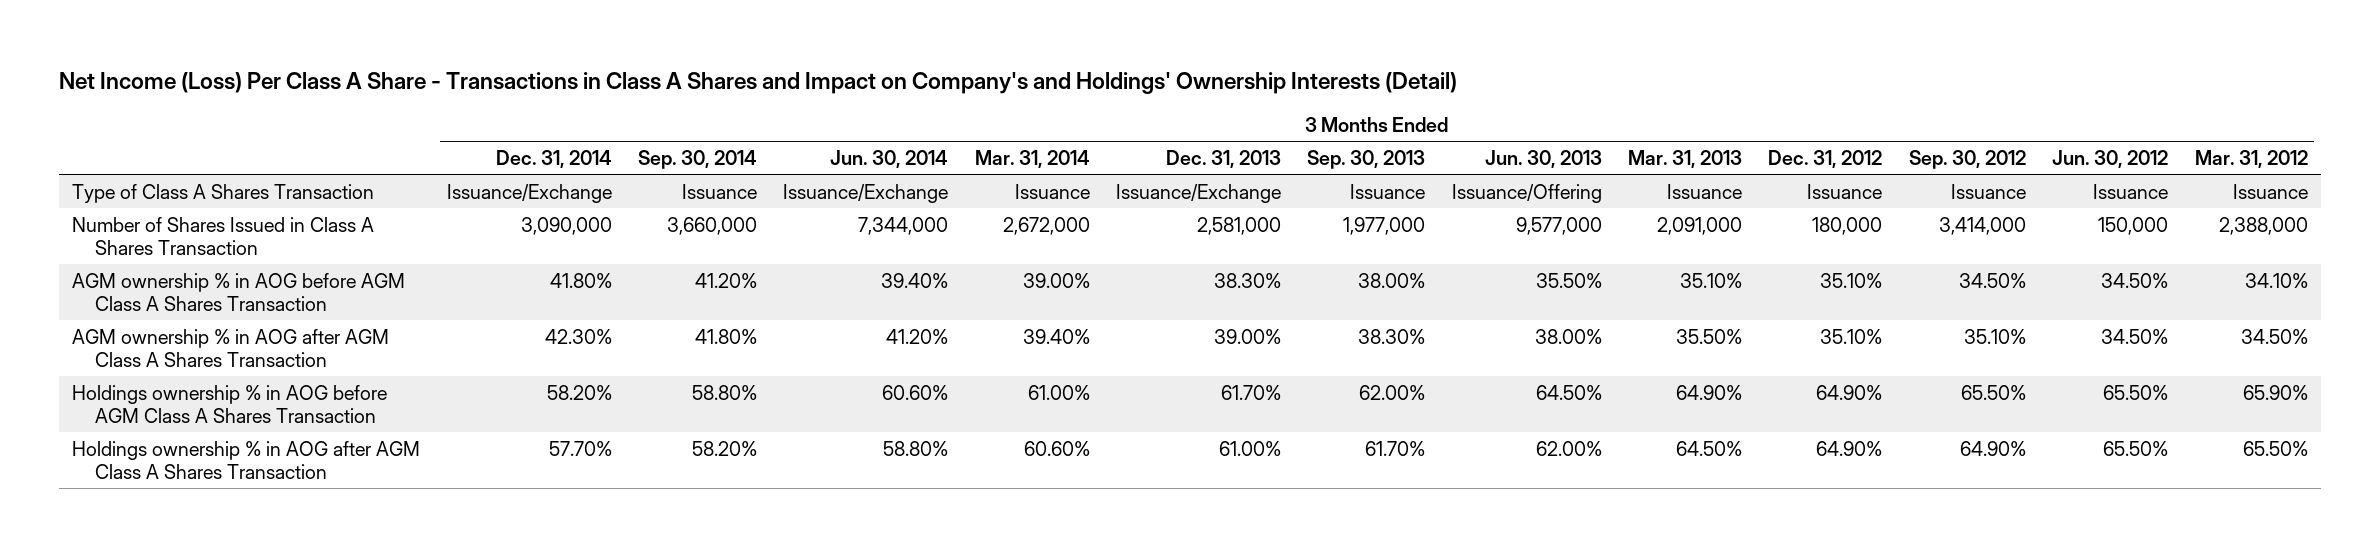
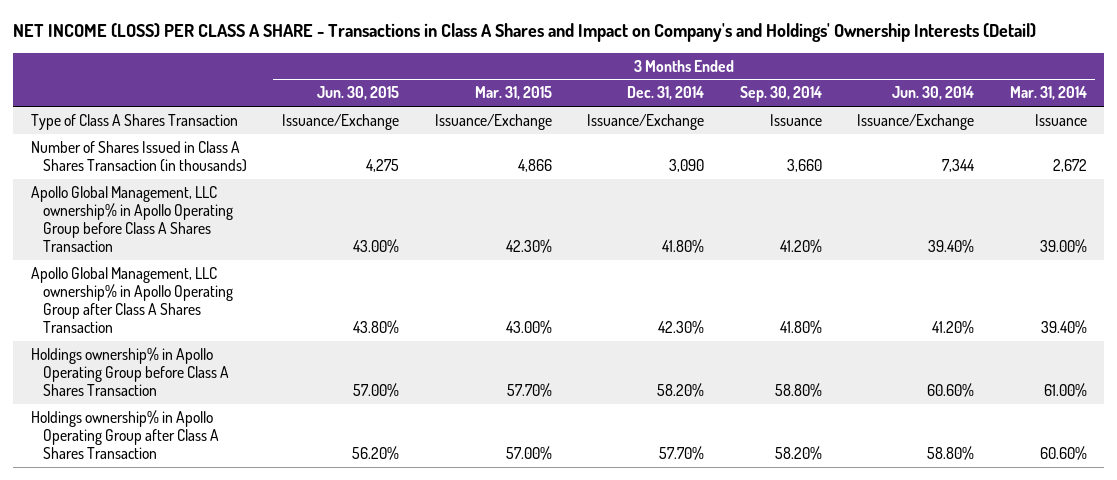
[58,72,1457,95] Net Income (Loss) Per Class A Share - Transactions in Class A Shares and Impact on Company's and Holdings' Ownership Interests (Detail) -> [12,22,1036,42] NET INCOME (LOSS) PER CLASS A SHARE - Transactions in Class A Shares and Impact on Company's and Holdings' Ownership Interests (Detail)
[1166,150,1282,169] Dec. 31, 2013 -> none
[1307,150,1426,170] Sep. 30, 2013 -> none
[1484,150,1602,169] Jun. 30, 2013 -> none
[1628,150,1743,169] Mar. 31, 2013 -> none
[1768,150,1883,169] Dec. 31, 2012 -> none
[1908,150,2026,170] Sep. 30, 2012 -> none
[2052,150,2169,169] Jun. 30, 2012 -> none
[2194,150,2308,169] Mar. 31, 2012 -> none
none -> [317,86,400,101] Jun. 30, 2015
none -> [474,86,552,101] Mar. 31, 2015
[72,216,375,255] Number of Shares Issued in Class A Shares Transaction -> [30,141,247,173] Number of Shares Issued in Class A Shares Transaction (in thousands)
[520,216,612,235] 3,090,000 -> [669,159,705,173] 3,090
[666,216,757,235] 3,660,000 -> [786,159,822,173] 3,660
[858,216,949,235] 7,344,000 -> [942,159,976,173] 7,344
[1002,216,1090,235] 2,672,000 -> [1052,159,1087,173] 2,672
[72,272,406,311] AGM ownership % in AOG before AGM Class A Shares Transaction -> [30,186,233,253] Apollo Global Management, LLC ownership% in Apollo Operating Group before Class A Shares Transaction
[72,328,390,367] AGM ownership % in AOG after AGM Class A Shares Transaction -> [30,267,233,334] Apollo Global Management, LLC ownership% in Apollo Operating Group after Class A Shares Transaction
[72,384,388,423] Holdings ownership % in AOG before AGM Class A Shares Transaction -> [30,347,229,397] Holdings ownership% in Apollo Operating Group before Class A Shares Transaction
[72,440,421,479] Holdings ownership % in AOG after AGM Class A Shares Transaction -> [30,410,219,460] Holdings ownership% in Apollo Operating Group after Class A Shares Transaction

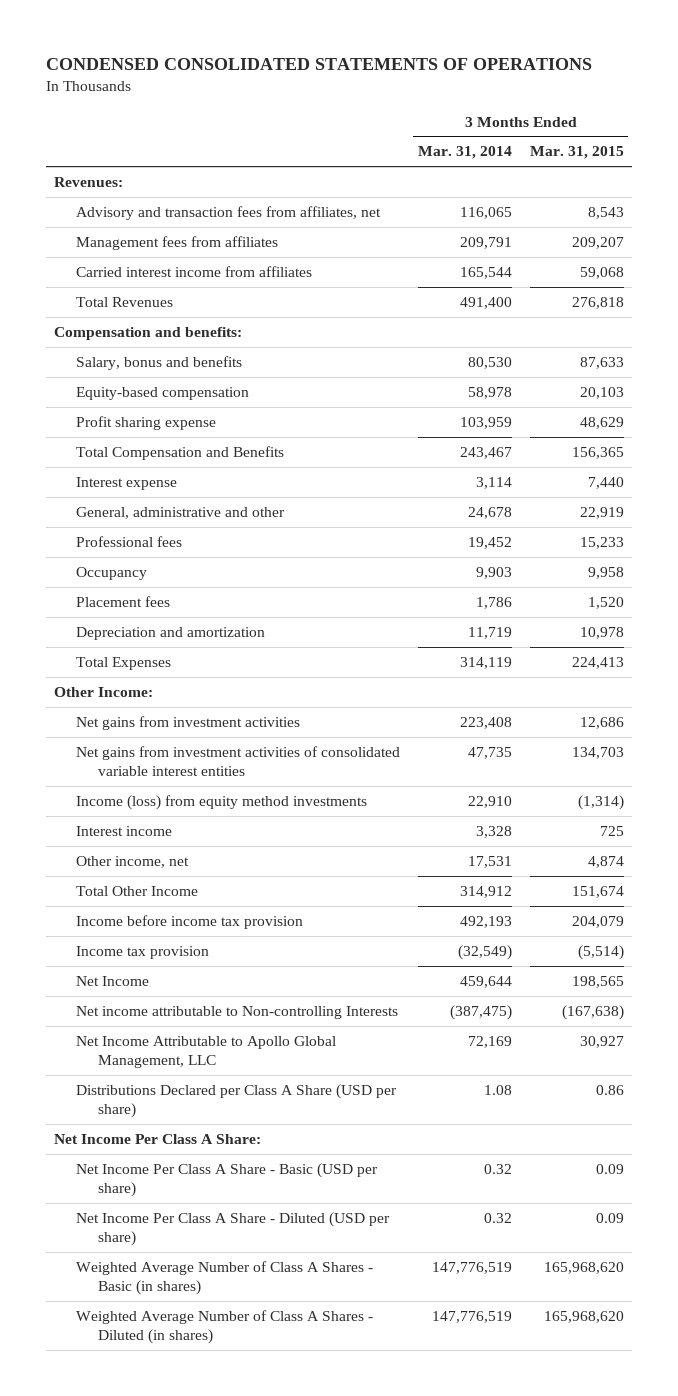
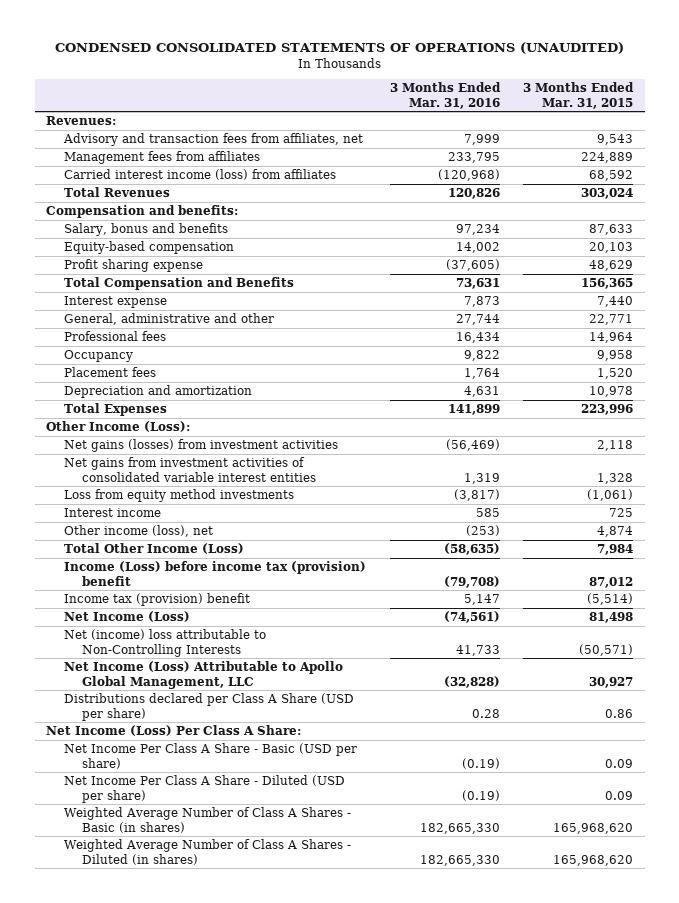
[45,57,592,70] CONDENSED CONSOLIDATED STATEMENTS OF OPERATIONS -> [54,42,624,55] CONDENSED CONSOLIDATED STATEMENTS OF OPERATIONS (UNAUDITED)
[417,146,512,160] Mar. 31, 2014 -> none
none -> [389,81,501,109] 3 Months Ended Mar. 31, 2016
[587,206,624,219] 8,543 -> [597,133,634,145] 9,543
[571,236,624,249] 209,207 -> [581,151,634,163] 224,889
[76,265,313,277] Carried interest income from affiliates -> [64,168,337,180] Carried interest income (loss) from affiliates
[579,266,624,279] 59,068 -> [589,169,634,181] 68,592
[571,296,624,309] 276,818 -> [581,187,634,199] 303,024
[579,506,624,519] 22,919 -> [589,313,634,325] 22,771
[579,536,624,549] 15,233 -> [589,331,634,343] 14,964
[571,656,624,669] 224,413 -> [581,403,634,415] 223,996
[54,686,154,697] Other Income: -> [46,420,191,432] Other Income (Loss):
[76,715,301,730] Net gains from investment activities -> [64,438,339,452] Net gains (losses) from investment activities
[579,716,624,729] 12,686 -> [597,439,634,451] 2,118
[571,746,624,759] 134,703 -> [597,472,634,484] 1,328
[76,794,368,810] Income (loss) from equity method investments -> [64,488,295,502] Loss from equity method investments
[577,794,624,810] (1,314) -> [587,488,634,501] (1,061)
[76,855,190,868] Other income, net -> [64,524,214,537] Other income (loss), net
[76,885,199,896] Total Other Income -> [64,542,245,554] Total Other Income (Loss)
[571,885,624,898] 151,674 -> [597,543,634,555] 7,984
[76,914,304,929] Income before income tax provision -> [64,560,367,586] Income (Loss) before income tax (provision) benefit
[571,915,624,928] 204,079 -> [589,576,634,588] 87,012
[76,945,210,959] Income tax provision -> [64,592,251,606] Income tax (provision) benefit
[76,975,150,986] Net Income -> [64,610,191,622] Net Income (Loss)
[571,975,624,988] 198,565 -> [589,611,634,623] 81,498
[76,1005,399,1019] Net income attributable to Non-controlling Interests -> [64,628,267,657] Net (income) loss attributable to Non-Controlling Interests
[561,1004,624,1020] (167,638) -> [579,643,634,656] (50,571)
[76,1035,337,1069] Net Income Attributable to Apollo Global Management, LLC -> [64,660,344,689] Net Income (Loss) Attributable to Apollo Global Management, LLC
[76,1083,398,1119] Distributions Declared per Class A Share (USD per share) -> [64,692,355,721] Distributions declared per Class A Share (USD per share)
[54,1133,262,1144] Net Income Per Class A Share: -> [46,724,302,736] Net Income (Loss) Per Class A Share:

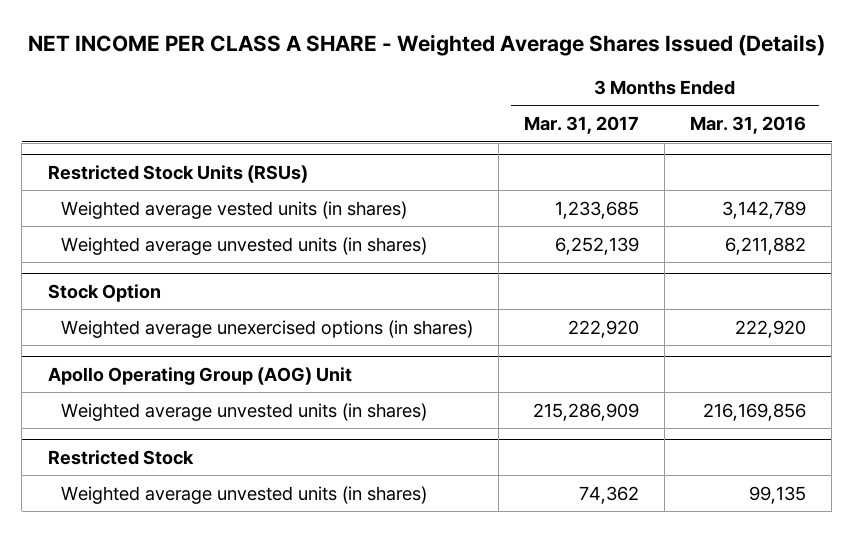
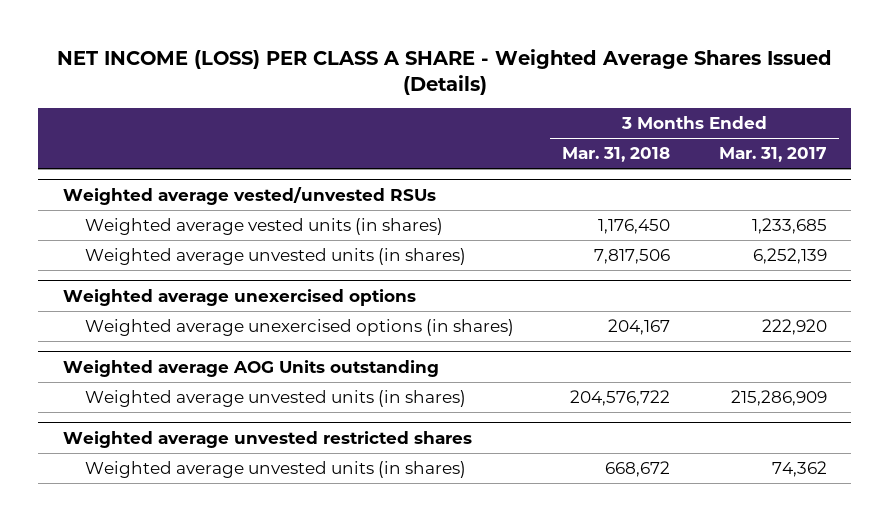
[27,33,825,56] NET INCOME PER CLASS A SHARE - Weighted Average Shares Issued (Details) -> [56,48,832,96] NET INCOME (LOSS) PER CLASS A SHARE - Weighted Average Shares Issued (Details)
[690,116,807,135] Mar. 31, 2016 -> none
none -> [562,147,671,163] Mar. 31, 2018
[47,164,308,183] Restricted Stock Units (RSUs) -> [62,186,436,205] Weighted average vested/unvested RSUs
[47,283,161,302] Stock Option -> [62,288,416,306] Weighted average unexercised options
[47,366,352,385] Apollo Operating Group (AOG) Unit -> [62,359,439,377] Weighted average AOG Units outstanding
[47,449,194,465] Restricted Stock -> [62,430,472,448] Weighted average unvested restricted shares

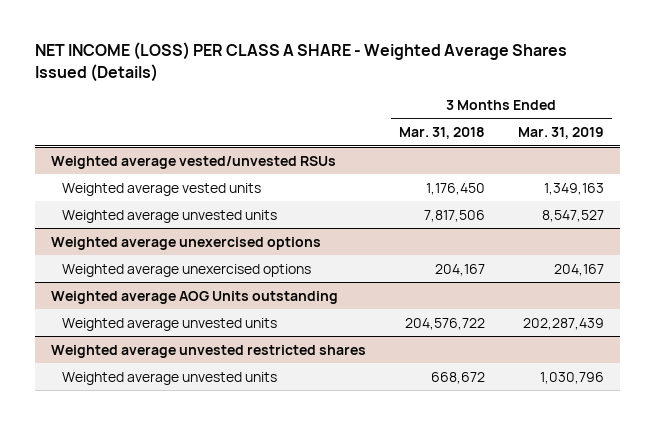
[719,147,828,163] Mar. 31, 2017 -> none
none -> [517,127,604,140] Mar. 31, 2019
[84,217,443,235] Weighted average vested units (in shares) -> [61,182,261,196] Weighted average vested units
[84,247,466,265] Weighted average unvested units (in shares) -> [61,209,277,223] Weighted average unvested units
[84,318,514,336] Weighted average unexercised options (in shares) -> [61,263,311,277] Weighted average unexercised options
[84,389,466,407] Weighted average unvested units (in shares) -> [61,317,277,331] Weighted average unvested units
[84,460,466,478] Weighted average unvested units (in shares) -> [61,371,277,385] Weighted average unvested units

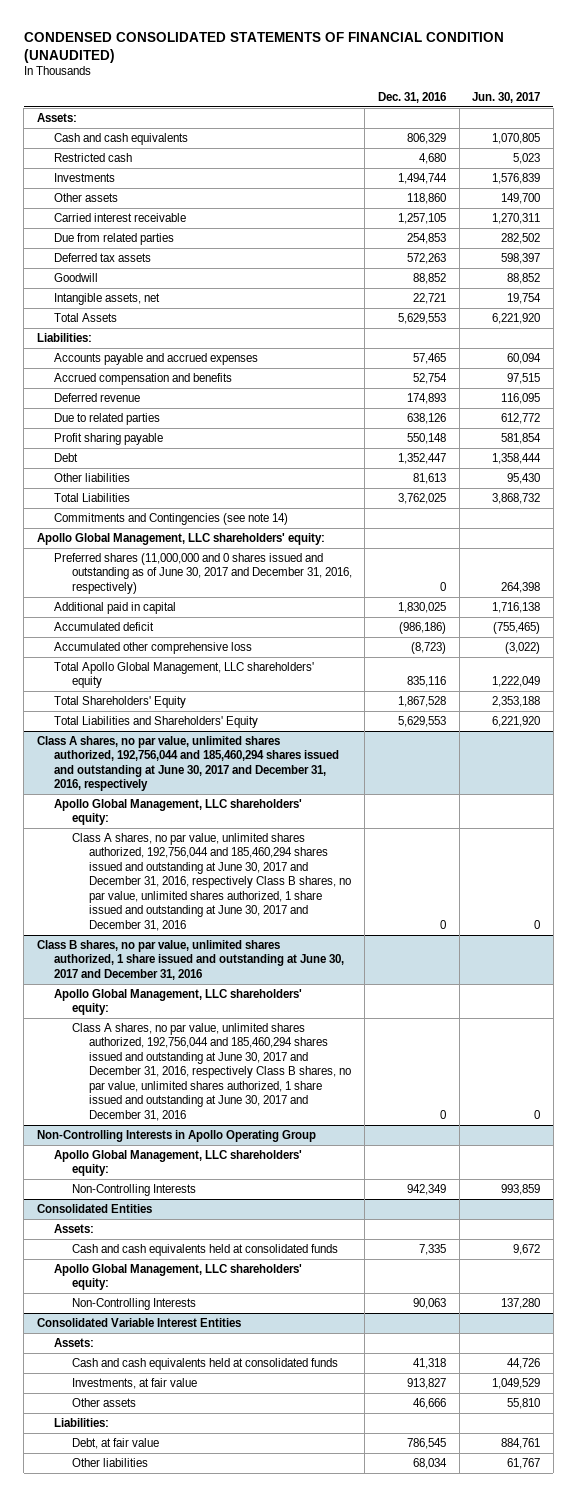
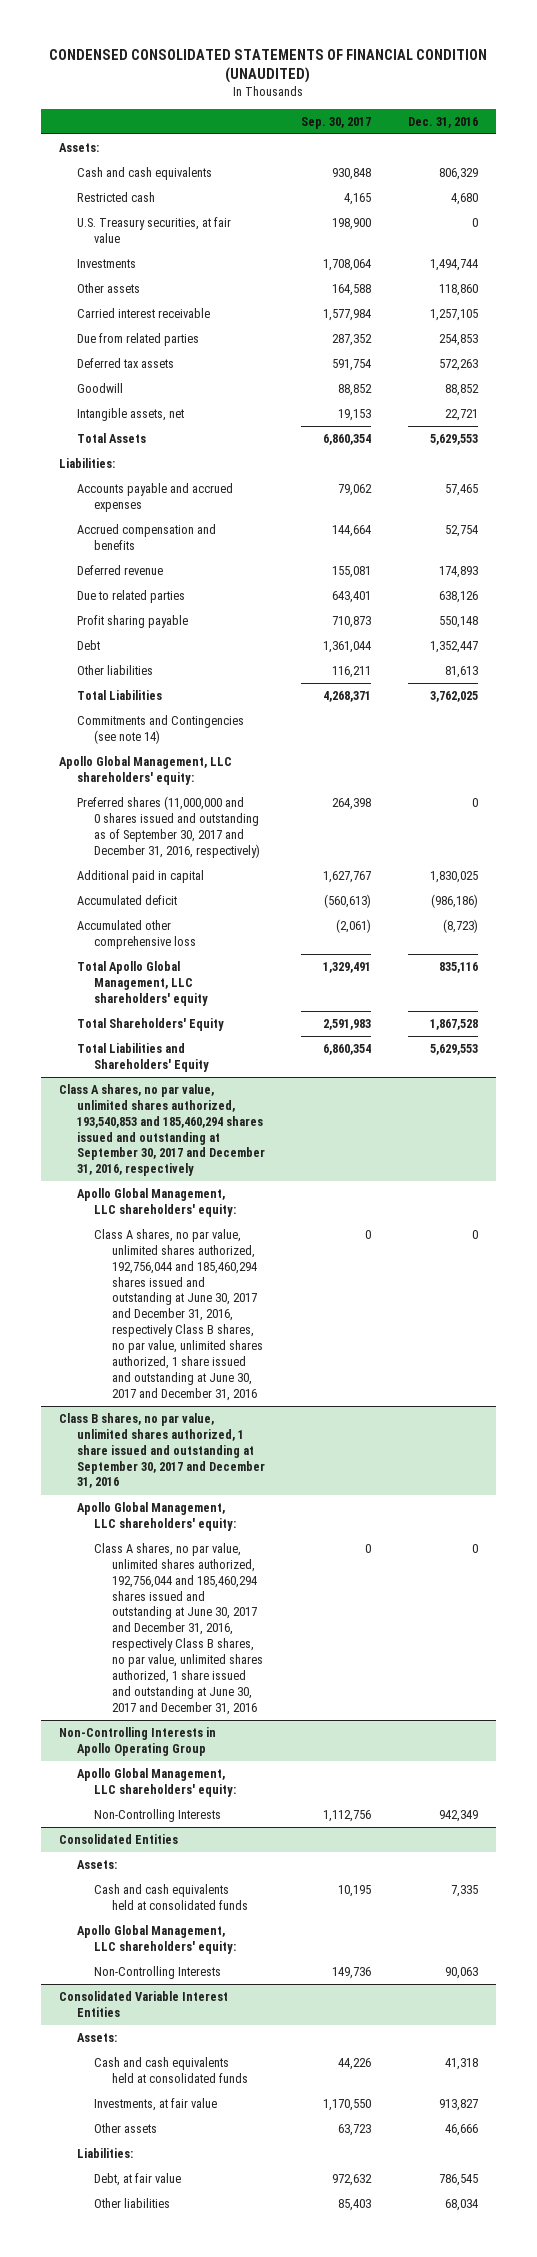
[472,92,541,104] Jun. 30, 2017 -> none
none -> [301,116,372,129] Sep. 30, 2017
none -> [76,217,231,243] U.S. Treasury securities, at fair value
[54,552,352,594] Preferred shares (11,000,000 and 0 shares issued and outstanding as of June 30, 2017 and December 31, 2016, respectively) -> [76,796,261,858] Preferred shares (11,000,000 and 0 shares issued and outstanding as of September 30, 2017 and December 31, 2016, respectively)
[36,735,340,792] Class A shares, no par value, unlimited shares authorized, 192,756,044 and 185,460,294 shares issued and outstanding at June 30, 2017 and December 31, 2016, respectively -> [58,1084,265,1177] Class A shares, no par value, unlimited shares authorized, 193,540,853 and 185,460,294 shares issued and outstanding at September 30, 2017 and December 31, 2016, respectively
[36,939,345,980] Class B shares, no par value, unlimited shares authorized, 1 share issued and outstanding at June 30, 2017 and December 31, 2016 -> [58,1413,265,1489] Class B shares, no par value, unlimited shares authorized, 1 share issued and outstanding at September 30, 2017 and December 31, 2016

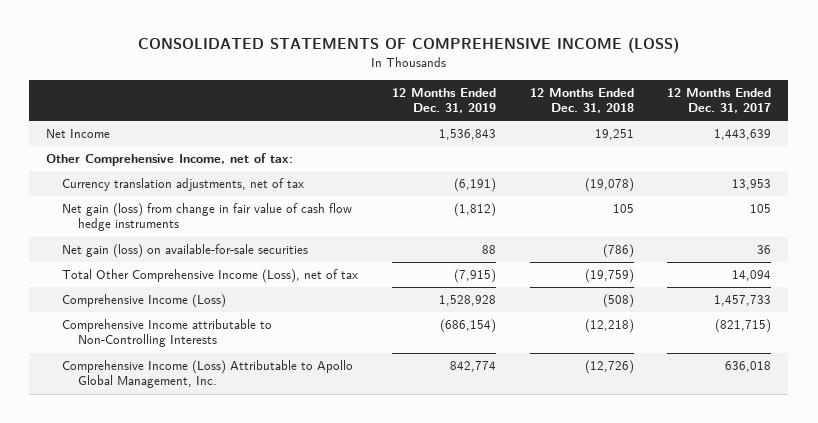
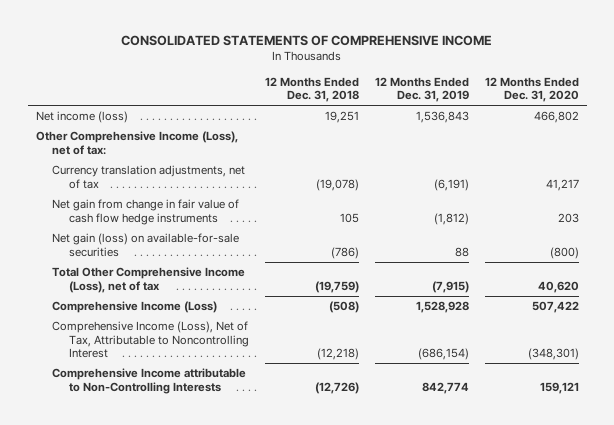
[137,37,679,54] CONSOLIDATED STATEMENTS OF COMPREHENSIVE INCOME (LOSS) -> [121,35,493,47] CONSOLIDATED STATEMENTS OF COMPREHENSIVE INCOME
[667,87,772,114] 12 Months Ended Dec. 31, 2017 -> none
none -> [484,76,579,103] 12 Months Ended Dec. 31, 2020
[46,129,111,139] Net Income -> [35,111,128,124] Net income (loss)
[46,153,294,167] Other Comprehensive Income, net of tax: -> [35,131,238,155] Other Comprehensive Income (Loss), net of tax:
[61,203,352,232] Net gain (loss) from change in fair value of cash flow hedge instruments -> [52,199,240,225] Net gain from change in fair value of cash flow hedge instruments
[61,360,353,389] Comprehensive Income (Loss) Attributable to Apollo Global Management, Inc. -> none
none -> [52,321,249,359] Comprehensive Income (Loss), Net of Tax, Attributable to Noncontrolling Interest
[439,319,496,334] (686,154) -> [421,381,469,394] 842,774
[584,319,634,334] (12,218) -> [314,381,359,394] (12,726)

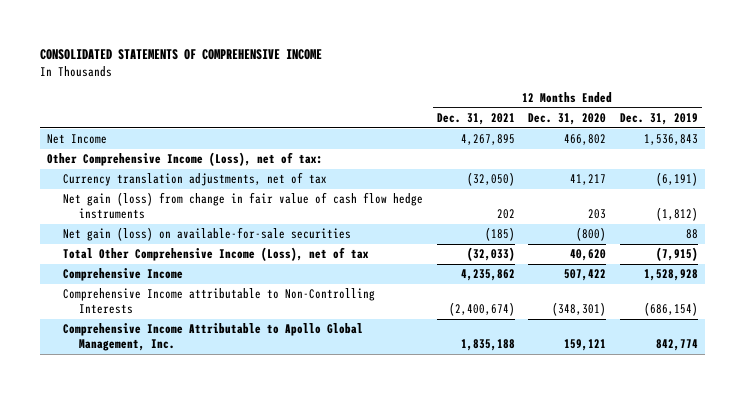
[264,76,359,103] 12 Months Ended Dec. 31, 2018 -> none
none -> [436,113,515,126] Dec. 31, 2021
[35,111,128,124] Net income (loss) -> [46,134,107,145] Net Income
[52,199,240,225] Net gain from change in fair value of cash flow hedge instruments -> [62,192,423,219] Net gain (loss) from change in fair value of cash flow hedge instruments
[52,301,218,314] Comprehensive Income (Loss) -> [62,268,183,282] Comprehensive Income
[52,321,249,359] Comprehensive Income (Loss), Net of Tax, Attributable to Noncontrolling Interest -> [62,288,375,314] Comprehensive Income attributable to Non-Controlling Interests
[52,368,247,394] Comprehensive Income attributable to Non-Controlling Interests -> [62,323,363,351] Comprehensive Income Attributable to Apollo Global Management, Inc.

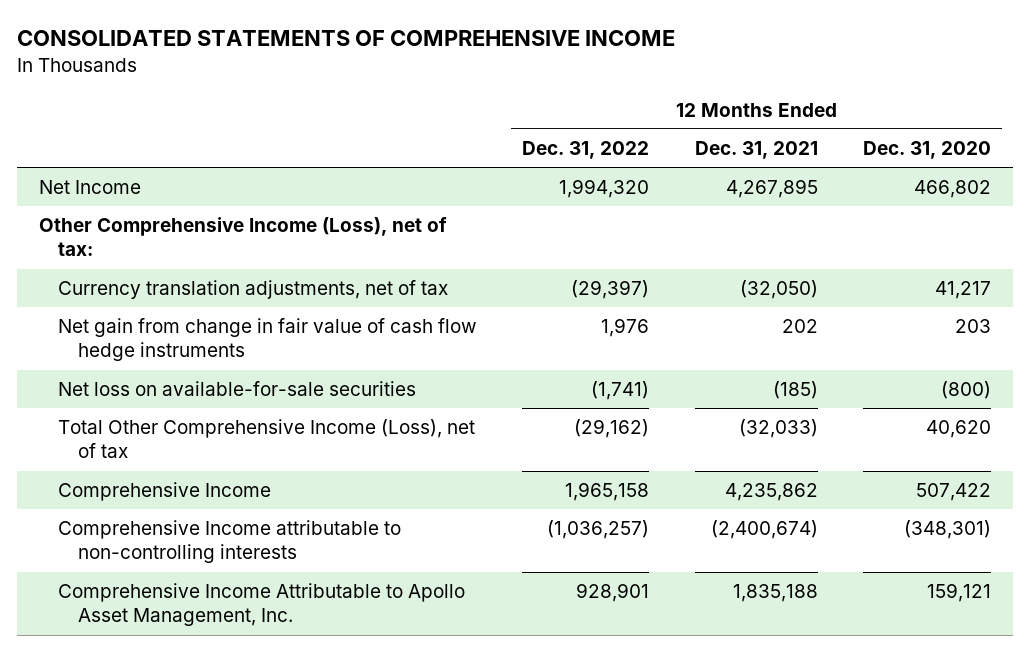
[620,113,699,126] Dec. 31, 2019 -> none
none -> [522,140,650,159] Dec. 31, 2022
[62,192,423,219] Net gain (loss) from change in fair value of cash flow hedge instruments -> [58,318,478,362] Net gain from change in fair value of cash flow hedge instruments
[62,227,351,242] Net gain (loss) on available-for-sale securities -> [58,381,417,397] Net loss on available-for-sale securities
[62,288,375,314] Comprehensive Income attributable to Non-Controlling Interests -> [58,520,402,564] Comprehensive Income attributable to non-controlling interests
[62,323,363,351] Comprehensive Income Attributable to Apollo Global Management, Inc. -> [58,583,466,627] Comprehensive Income Attributable to Apollo Asset Management, Inc.

